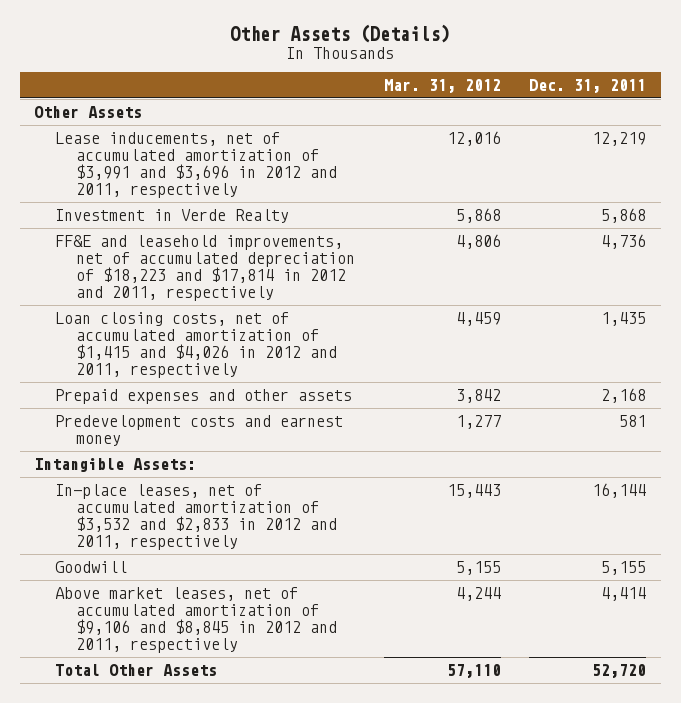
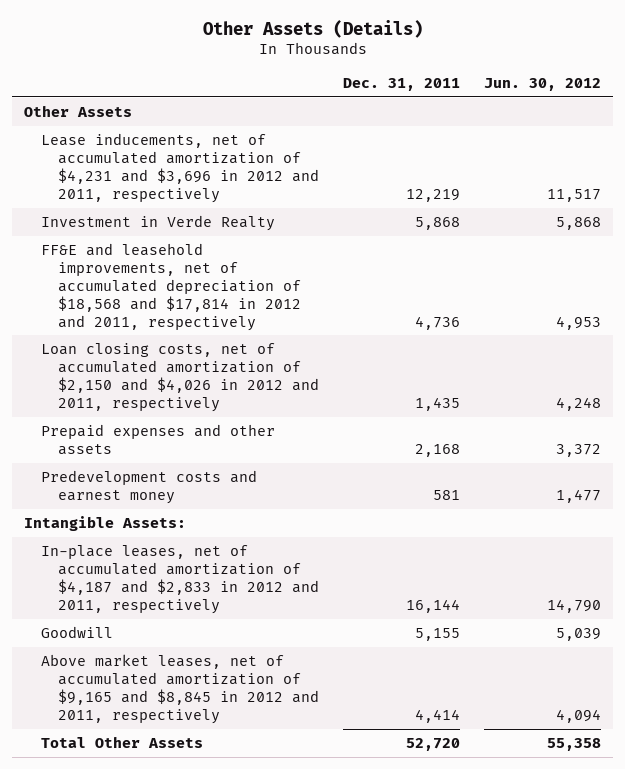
[383,79,501,94] Mar. 31, 2012 -> none
none -> [483,77,601,91] Jun. 30, 2012
[55,131,338,199] Lease inducements, net of accumulated amortization of $3,991 and $3,696 in 2012 and 2011, respectively -> [40,132,319,203] Lease inducements, net of accumulated amortization of $4,231 and $3,696 in 2012 and 2011, respectively
[55,234,356,302] FF&E and leasehold improvements, net of accumulated depreciation of $18,223 and $17,814 in 2012 and 2011, respectively -> [40,242,301,331] FF&E and leasehold improvements, net of accumulated depreciation of $18,568 and $17,814 in 2012 and 2011, respectively
[55,311,338,379] Loan closing costs, net of accumulated amortization of $1,415 and $4,026 in 2012 and 2011, respectively -> [40,342,319,412] Loan closing costs, net of accumulated amortization of $2,150 and $4,026 in 2012 and 2011, respectively
[55,483,338,551] In-place leases, net of accumulated amortization of $3,532 and $2,833 in 2012 and 2011, respectively -> [40,544,319,614] In-place leases, net of accumulated amortization of $4,187 and $2,833 in 2012 and 2011, respectively
[55,586,338,654] Above market leases, net of accumulated amortization of $9,106 and $8,845 in 2012 and 2011, respectively -> [40,653,319,724] Above market leases, net of accumulated amortization of $9,165 and $8,845 in 2012 and 2011, respectively

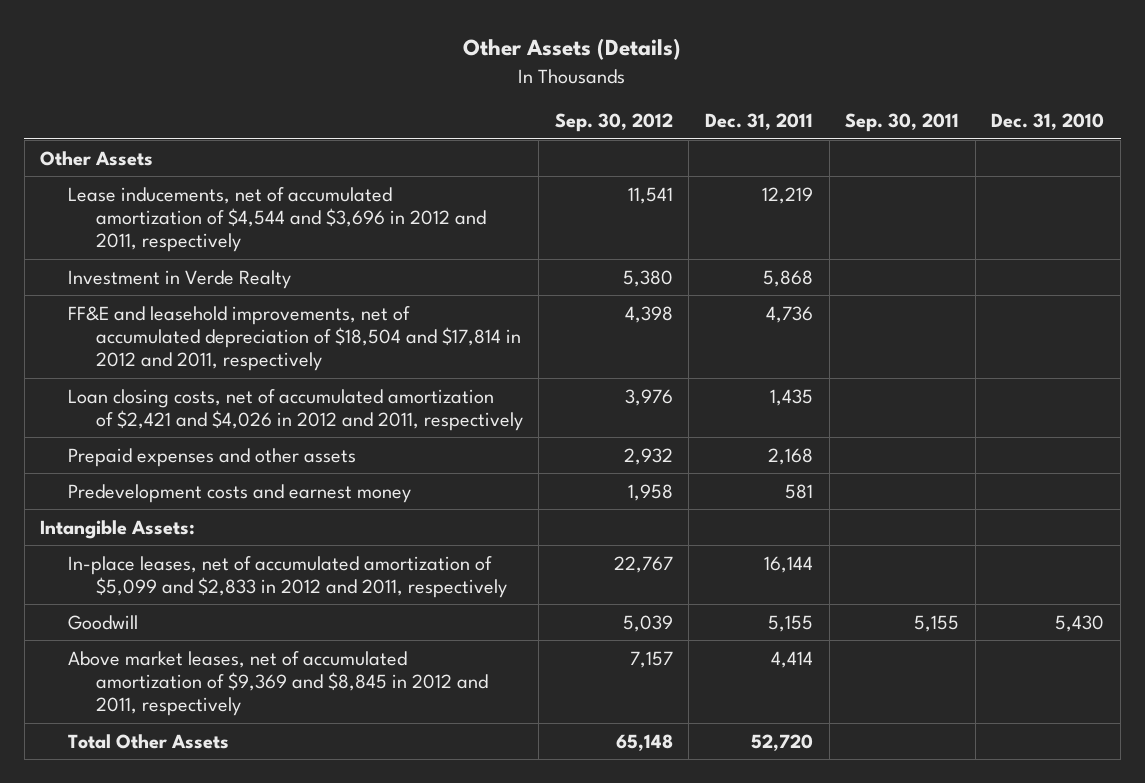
[483,77,601,91] Jun. 30, 2012 -> none
none -> [554,113,673,133] Sep. 30, 2012
none -> [845,113,960,133] Sep. 30, 2011
none -> [991,113,1105,131] Dec. 31, 2010
[40,132,319,203] Lease inducements, net of accumulated amortization of $4,231 and $3,696 in 2012 and 2011, respectively -> [67,186,486,253] Lease inducements, net of accumulated amortization of $4,544 and $3,696 in 2012 and 2011, respectively
[40,242,301,331] FF&E and leasehold improvements, net of accumulated depreciation of $18,568 and $17,814 in 2012 and 2011, respectively -> [67,305,521,372] FF&E and leasehold improvements, net of accumulated depreciation of $18,504 and $17,814 in 2012 and 2011, respectively
[40,342,319,412] Loan closing costs, net of accumulated amortization of $2,150 and $4,026 in 2012 and 2011, respectively -> [67,388,523,431] Loan closing costs, net of accumulated amortization of $2,421 and $4,026 in 2012 and 2011, respectively
[40,544,319,614] In-place leases, net of accumulated amortization of $4,187 and $2,833 in 2012 and 2011, respectively -> [67,555,507,598] In-place leases, net of accumulated amortization of $5,099 and $2,833 in 2012 and 2011, respectively
[40,653,319,724] Above market leases, net of accumulated amortization of $9,165 and $8,845 in 2012 and 2011, respectively -> [67,650,488,717] Above market leases, net of accumulated amortization of $9,369 and $8,845 in 2012 and 2011, respectively

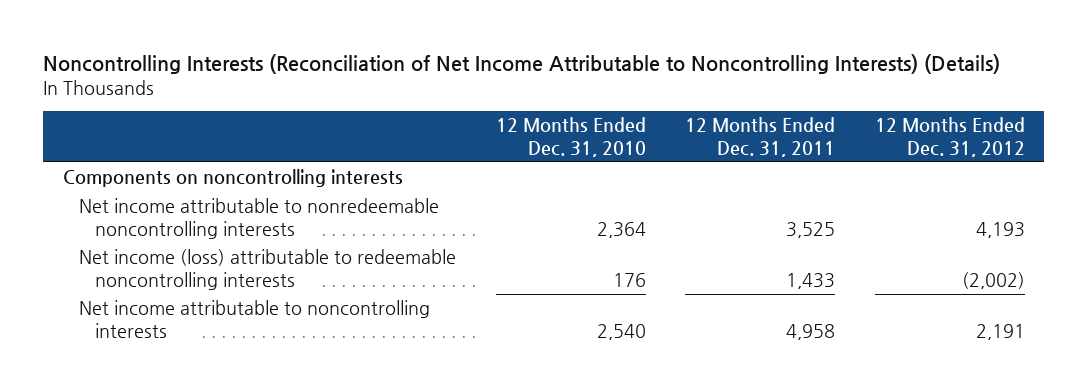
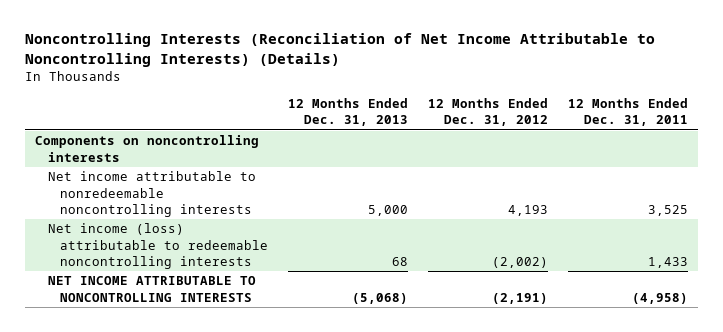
[495,117,646,157] 12 Months Ended Dec. 31, 2010 -> none
none -> [288,98,409,127] 12 Months Ended Dec. 31, 2013
[79,300,431,338] Net income attributable to noncontrolling interests -> [47,276,256,302] NET INCOME ATTRIBUTABLE TO NONCONTROLLING INTERESTS
[786,323,836,340] 4,958 -> [632,292,689,304] (4,958)
[975,323,1025,340] 2,191 -> [492,292,549,304] (2,191)

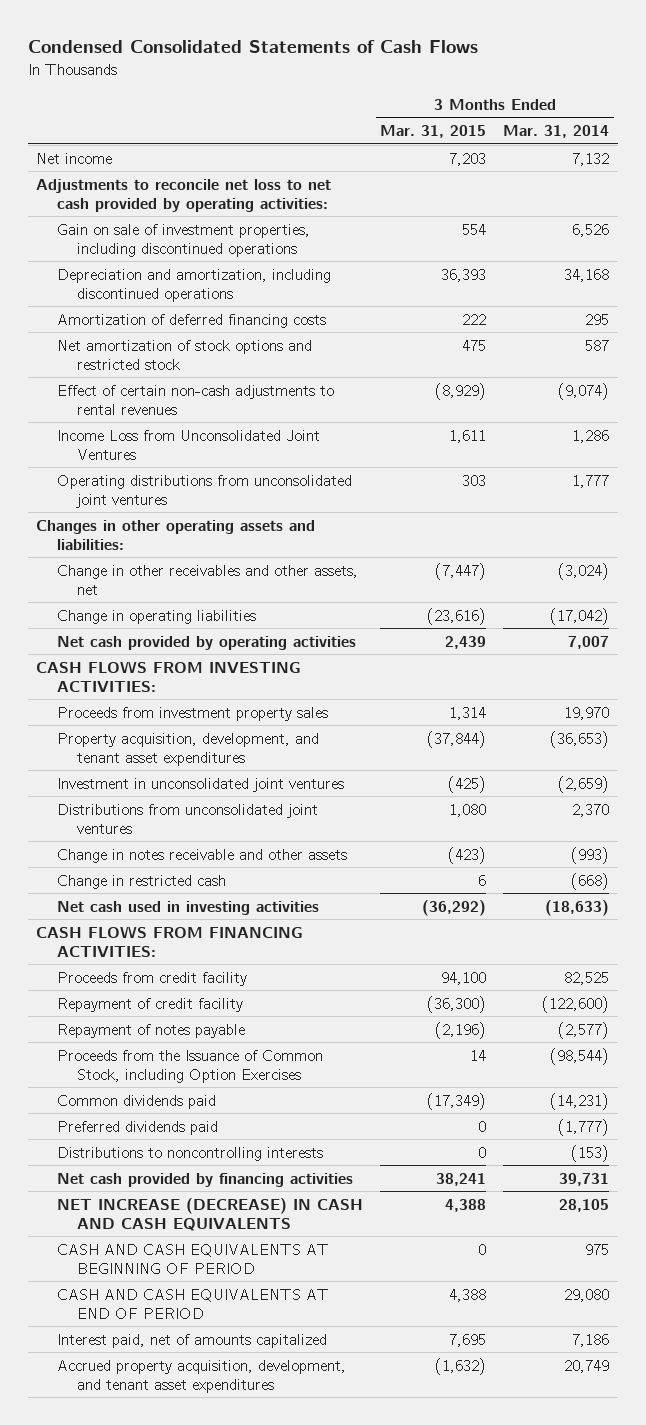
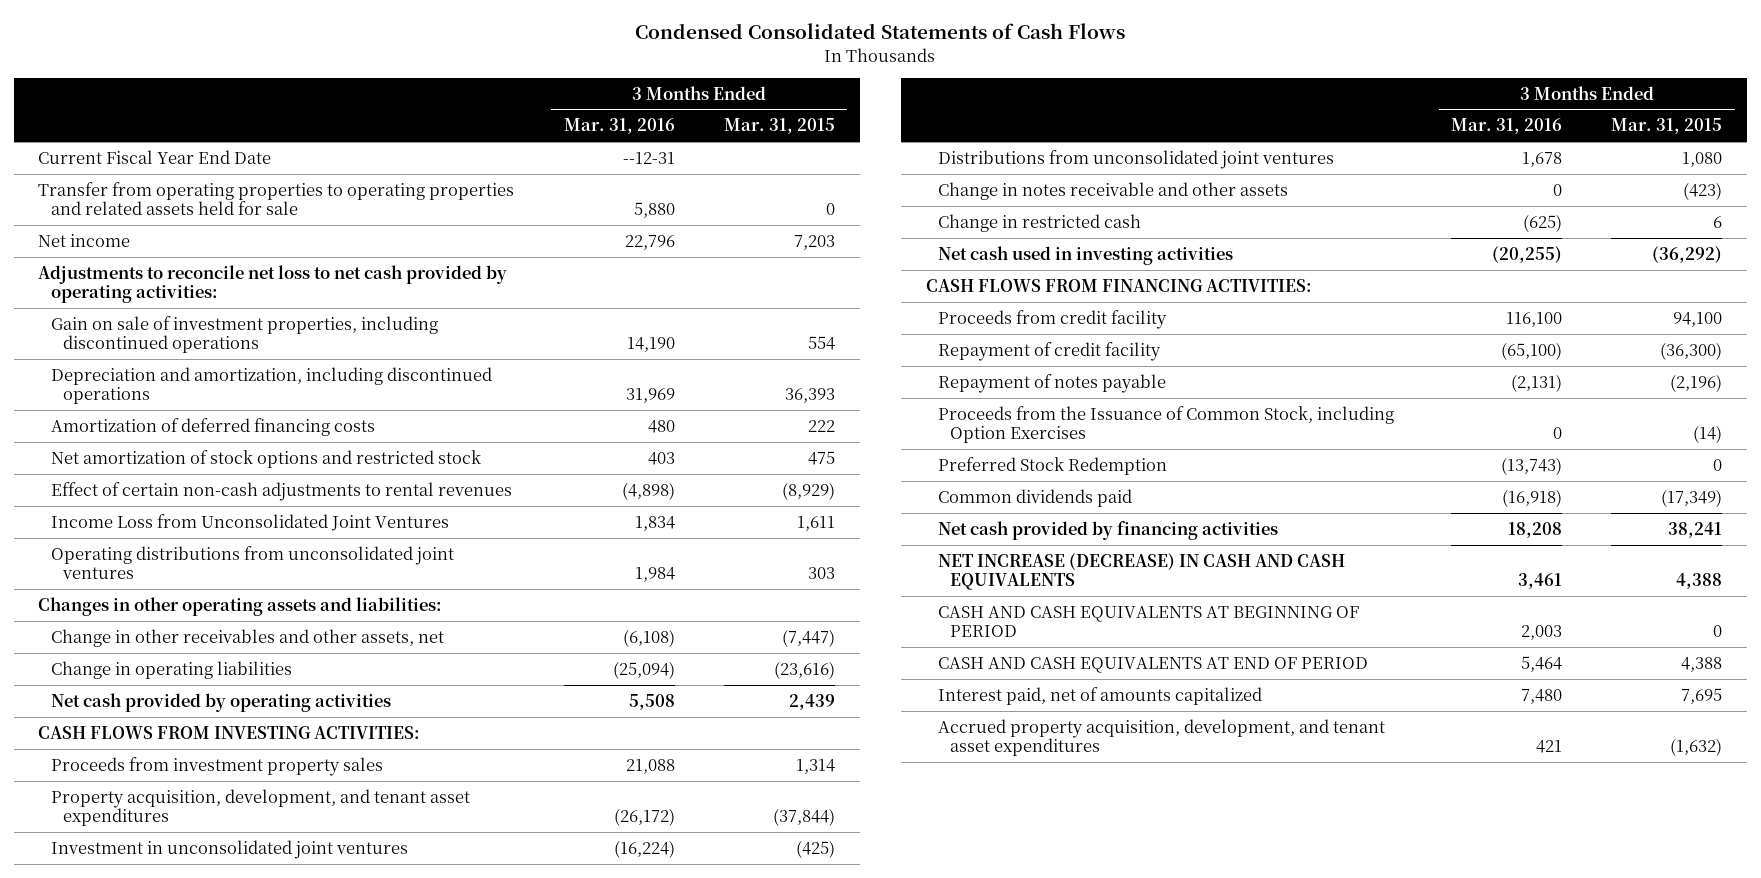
[503,125,610,139] Mar. 31, 2014 -> none
none -> [563,118,675,135] Mar. 31, 2016
none -> [38,149,272,164] Current Fiscal Year End Date
none -> [38,181,515,216] Transfer from operating properties to operating properties and related assets held for sale
[470,1049,487,1061] 14 -> [1693,425,1723,444] (14)
none -> [937,456,1167,475] Preferred Stock Redemption
[56,1120,218,1135] Preferred dividends paid -> none
[56,1146,323,1161] Distributions to noncontrolling interests -> none

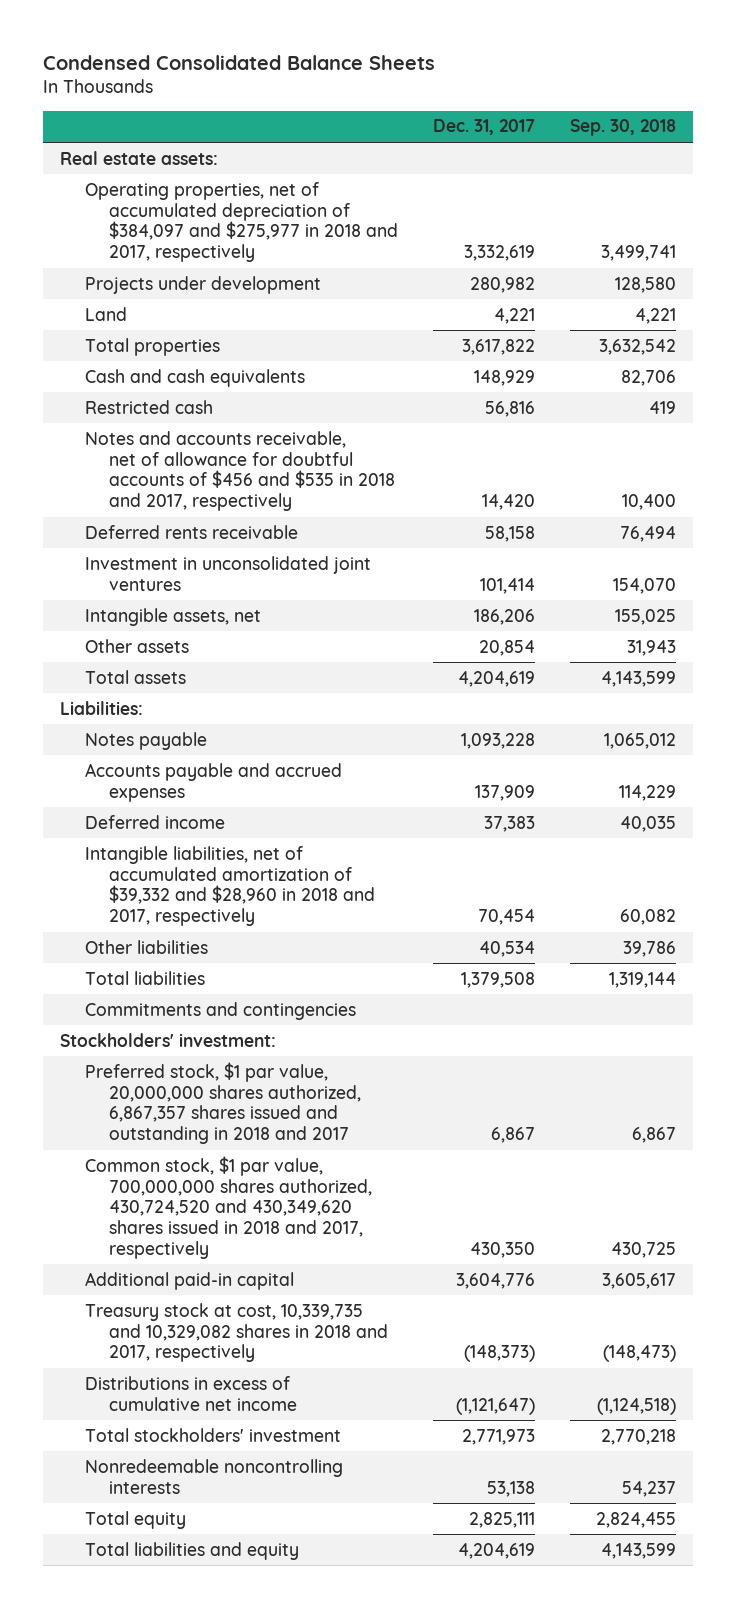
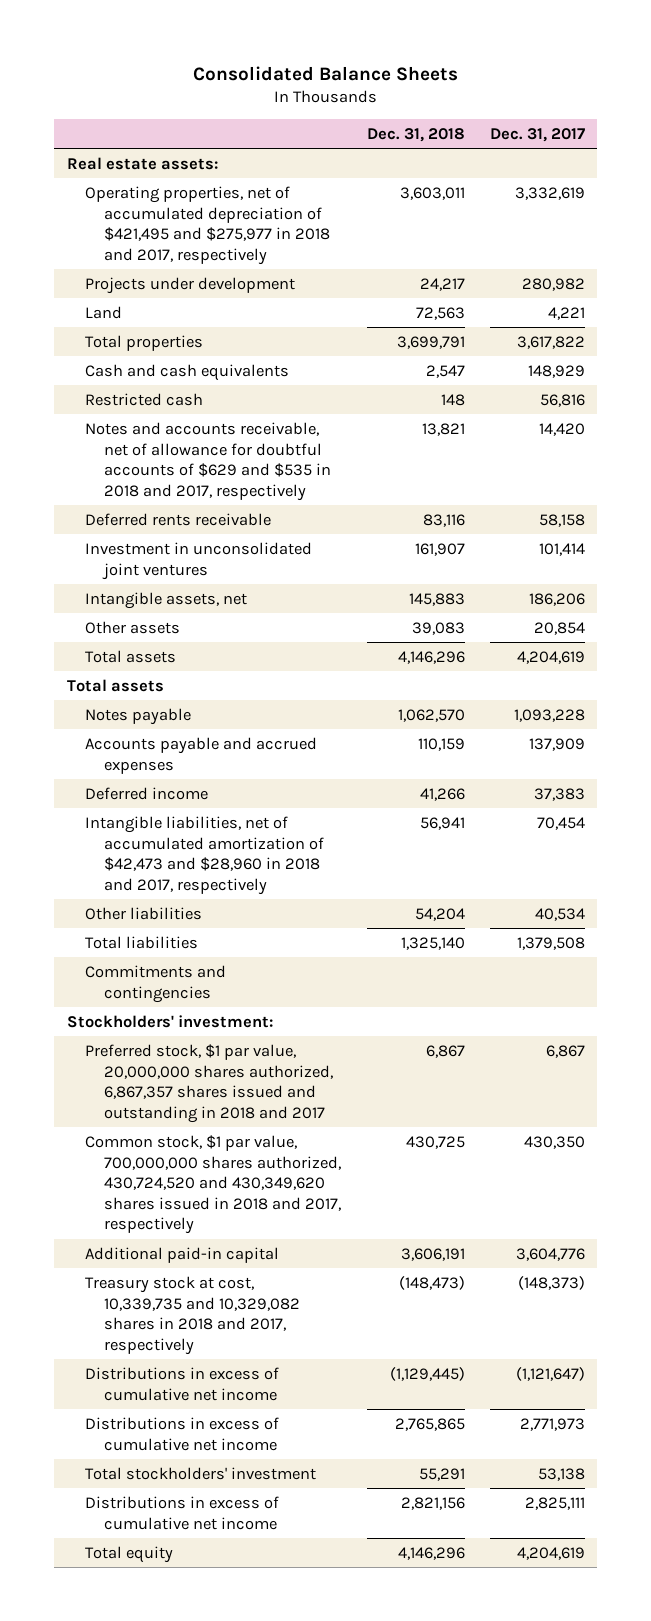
[42,54,435,70] Condensed Consolidated Balance Sheets -> [192,65,458,81] Consolidated Balance Sheets
[570,119,677,137] Sep. 30, 2018 -> none
none -> [366,127,465,142] Dec. 31, 2018
[84,181,399,263] Operating properties, net of accumulated depreciation of $384,097 and $275,977 in 2018 and 2017, respectively -> [85,185,331,265] Operating properties, net of accumulated depreciation of $421,495 and $275,977 in 2018 and 2017, respectively
[84,430,396,512] Notes and accounts receivable, net of allowance for doubtful accounts of $456 and $535 in 2018 and 2017, respectively -> [85,421,332,501] Notes and accounts receivable, net of allowance for doubtful accounts of $629 and $535 in 2018 and 2017, respectively
[60,700,144,715] Liabilities: -> none
none -> [66,678,164,692] Total assets
[84,845,376,927] Intangible liabilities, net of accumulated amortization of $39,332 and $28,960 in 2018 and 2017, respectively -> [85,815,325,895] Intangible liabilities, net of accumulated amortization of $42,473 and $28,960 in 2018 and 2017, respectively
[84,1458,343,1494] Nonredeemable noncontrolling interests -> none
[84,1541,299,1560] Total liabilities and equity -> none
none -> [85,1416,280,1451] Distributions in excess of cumulative net income
[462,1428,536,1445] 2,771,973 -> [537,1467,585,1481] 53,138
none -> [85,1495,280,1530] Distributions in excess of cumulative net income
[469,1511,536,1528] 2,825,111 -> [516,1546,585,1560] 4,204,619

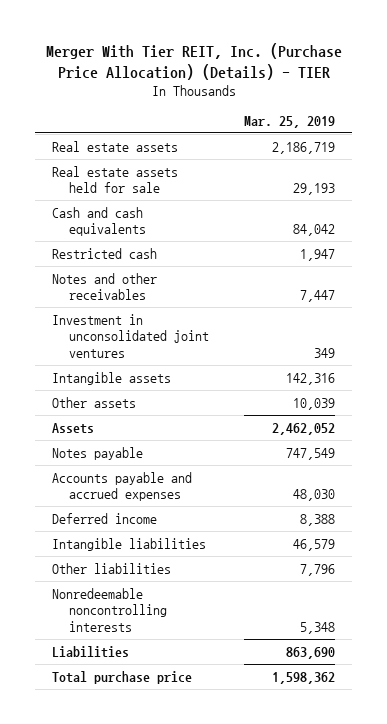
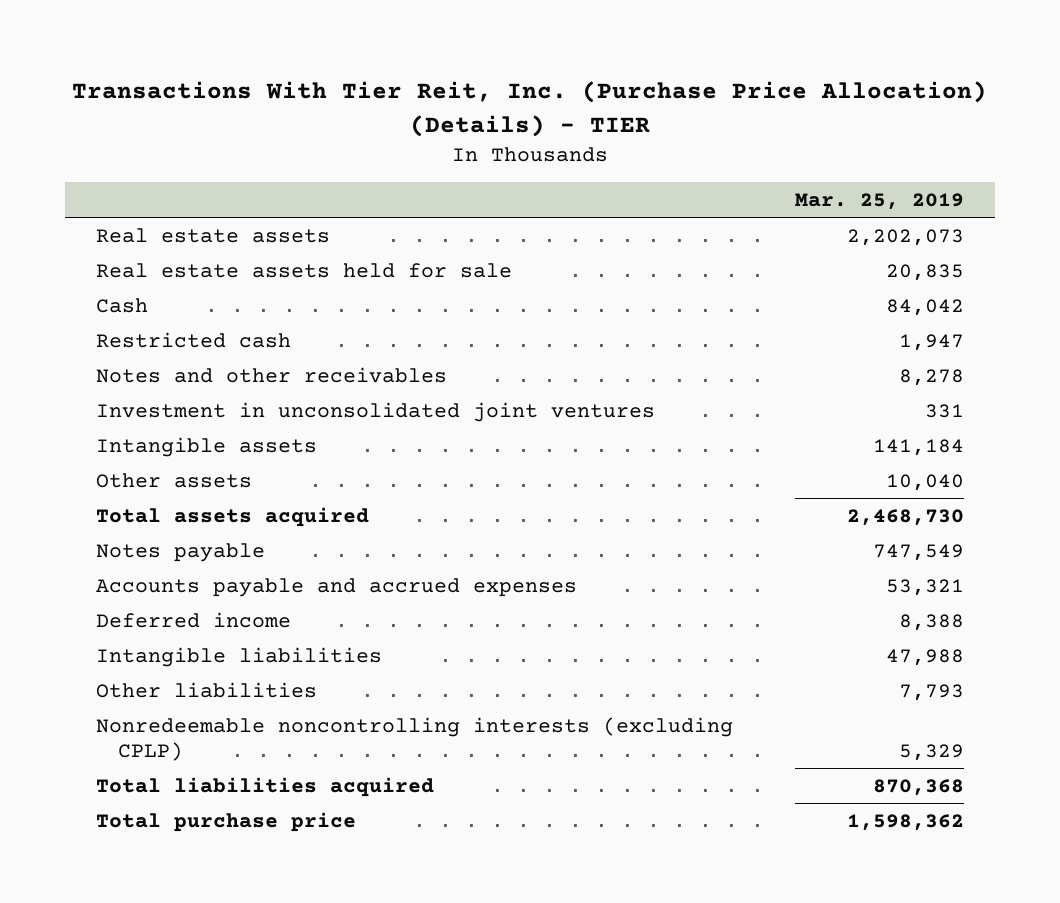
[45,42,342,80] Merger With Tier REIT, Inc. (Purchase Price Allocation) (Details) - TIER -> [71,81,987,137] Transactions With Tier Reit, Inc. (Purchase Price Allocation) (Details) - TIER
[271,141,335,154] 2,186,719 -> [846,228,964,246] 2,202,073
[292,183,335,196] 29,193 -> [885,263,964,281] 20,835
[52,206,146,237] Cash and cash equivalents -> [95,297,148,313] Cash
[299,290,335,303] 7,447 -> [898,368,964,386] 8,278
[313,347,335,358] 349 -> [924,403,964,418] 331
[285,372,335,385] 142,316 -> [872,438,964,456] 141,184
[292,397,335,410] 10,039 -> [885,473,964,491] 10,040
[52,422,95,434] Assets -> [95,506,369,527] Total assets acquired
[271,422,335,435] 2,462,052 -> [846,508,964,526] 2,468,730
[292,489,335,502] 48,030 -> [885,578,964,596] 53,321
[292,538,335,551] 46,579 -> [885,648,964,666] 47,988
[299,563,335,576] 7,796 -> [898,683,964,701] 7,793
[52,587,167,632] Nonredeemable noncontrolling interests -> [95,716,733,761] Nonredeemable noncontrolling interests (excluding CPLP)
[299,621,335,634] 5,348 -> [898,743,964,761] 5,329
[52,645,130,658] Liabilities -> [95,776,434,797] Total liabilities acquired
[285,646,335,659] 863,690 -> [872,778,964,796] 870,368

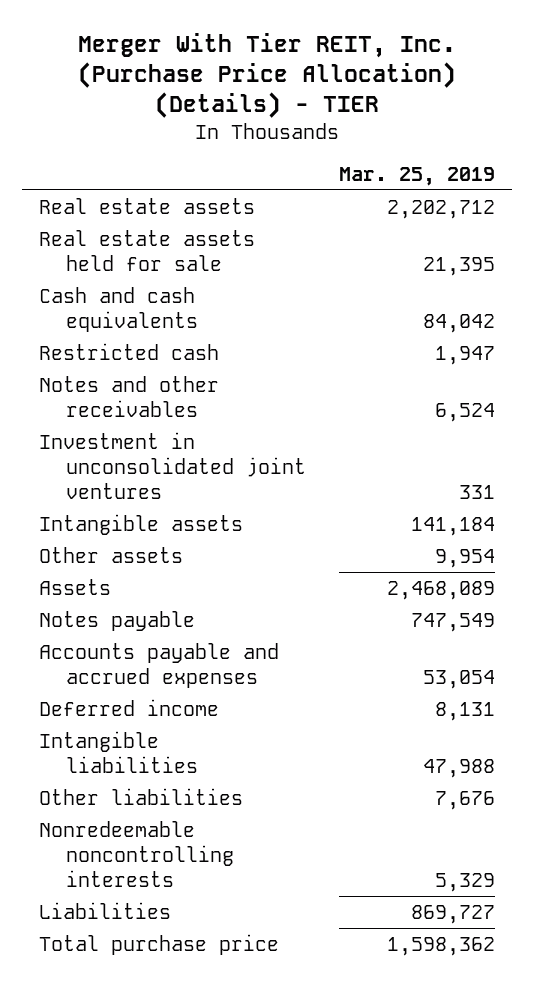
[71,81,987,137] Transactions With Tier Reit, Inc. (Purchase Price Allocation) (Details) - TIER -> [77,33,456,119] Merger With Tier REIT, Inc. (Purchase Price Allocation) (Details) - TIER
[846,228,964,246] 2,202,073 -> [387,199,496,219] 2,202,712
[885,263,964,281] 20,835 -> [423,256,496,276] 21,395
[95,297,148,313] Cash -> [38,286,198,332] Cash and cash equivalents
[898,368,964,386] 8,278 -> [435,402,496,422] 6,524
[885,473,964,491] 10,040 -> [435,548,496,568] 9,954
[95,506,369,527] Total assets acquired -> [38,578,111,595] Assets
[846,508,964,526] 2,468,730 -> [387,580,496,600] 2,468,089
[885,578,964,596] 53,321 -> [423,669,496,689] 53,054
[898,613,964,631] 8,388 -> [435,701,496,721] 8,131
[898,683,964,701] 7,793 -> [435,790,496,810] 7,676
[95,716,733,761] Nonredeemable noncontrolling interests (excluding CPLP) -> [38,820,234,887] Nonredeemable noncontrolling interests
[95,776,434,797] Total liabilities acquired -> [38,901,171,919] Liabilities
[872,778,964,796] 870,368 -> [411,904,496,924] 869,727

